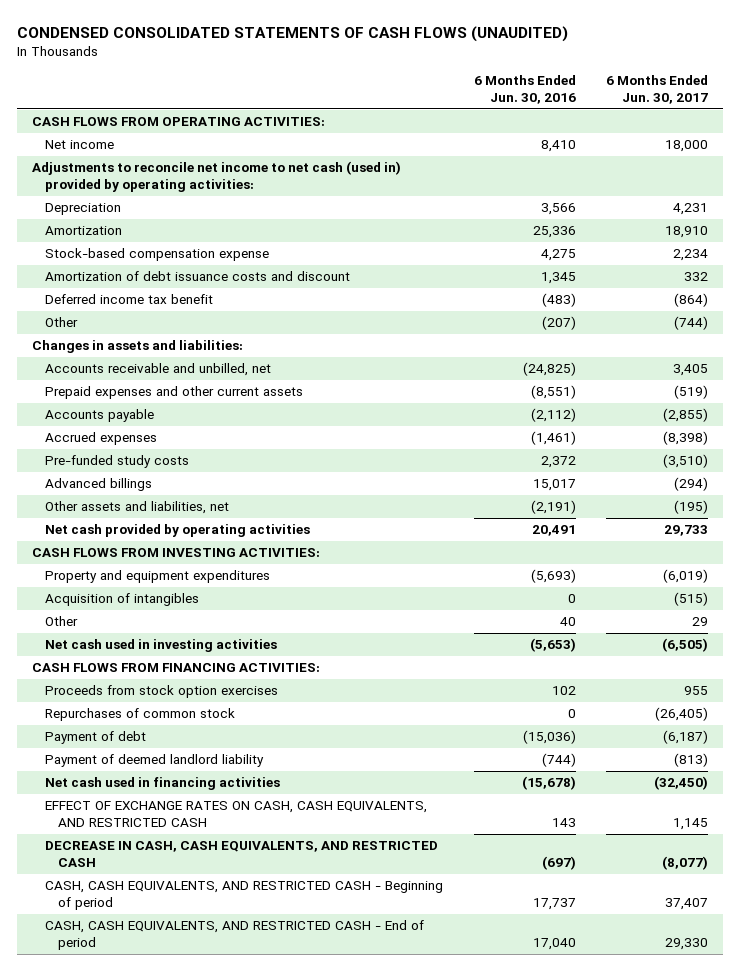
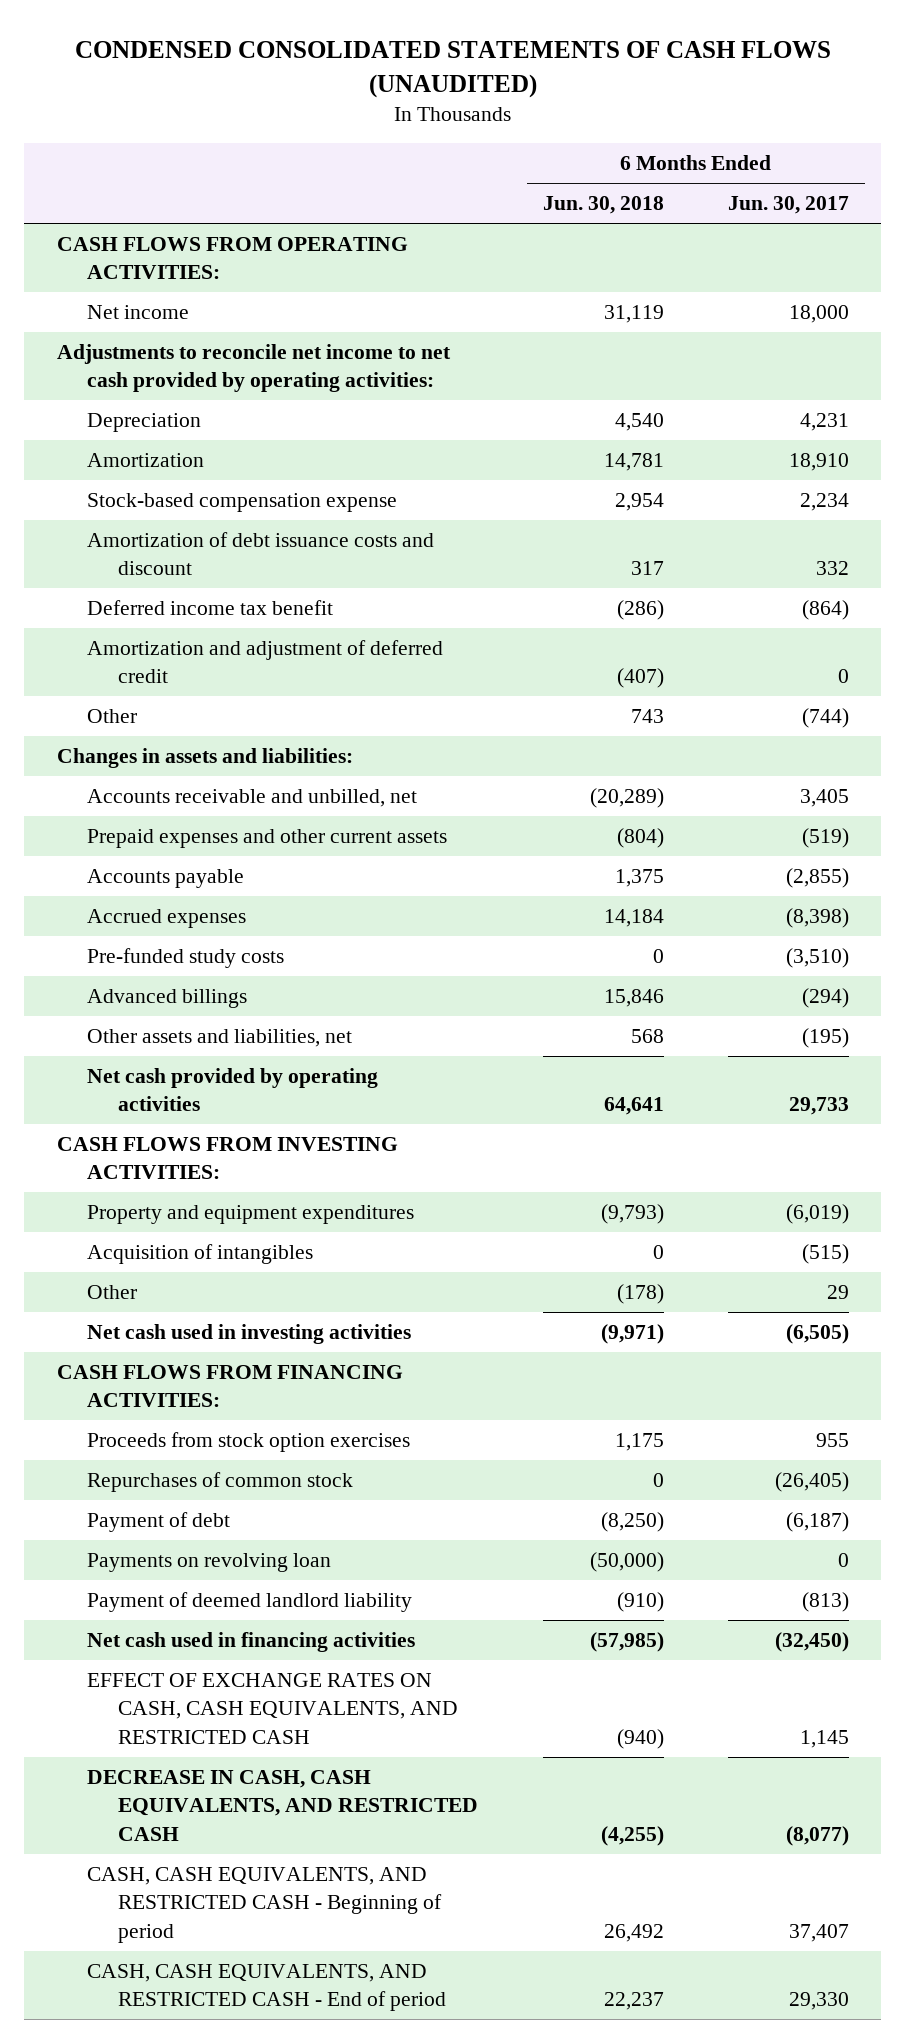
[473,75,576,104] 6 Months Ended Jun. 30, 2016 -> none
none -> [542,196,664,215] Jun. 30, 2018
[32,161,402,192] Adjustments to reconcile net income to net cash (used in) provided by operating activities: -> [56,344,451,393] Adjustments to reconcile net income to net cash provided by operating activities:
none -> [87,640,444,684] Amortization and adjustment of deferred credit
none -> [87,1553,332,1573] Payments on revolving loan

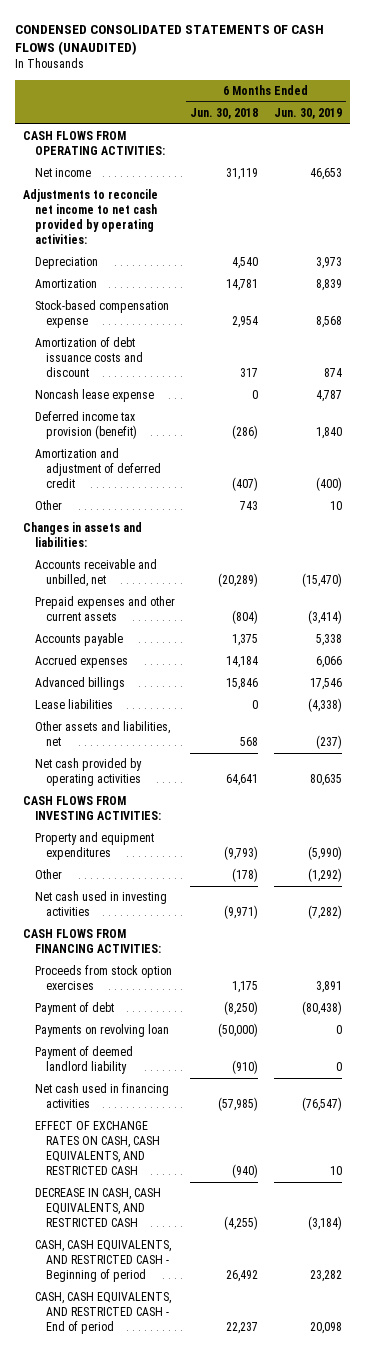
[728,196,850,215] Jun. 30, 2017 -> none
none -> [274,107,343,119] Jun. 30, 2019
none -> [34,389,154,403] Noncash lease expense
[87,600,334,616] Deferred income tax benefit -> [34,411,138,440] Deferred income tax provision (benefit)
[87,948,285,969] Pre-funded study costs -> none
none -> [34,699,113,710] Lease liabilities
[87,1244,314,1265] Acquisition of intangibles -> none
[87,1472,354,1493] Repurchases of common stock -> none

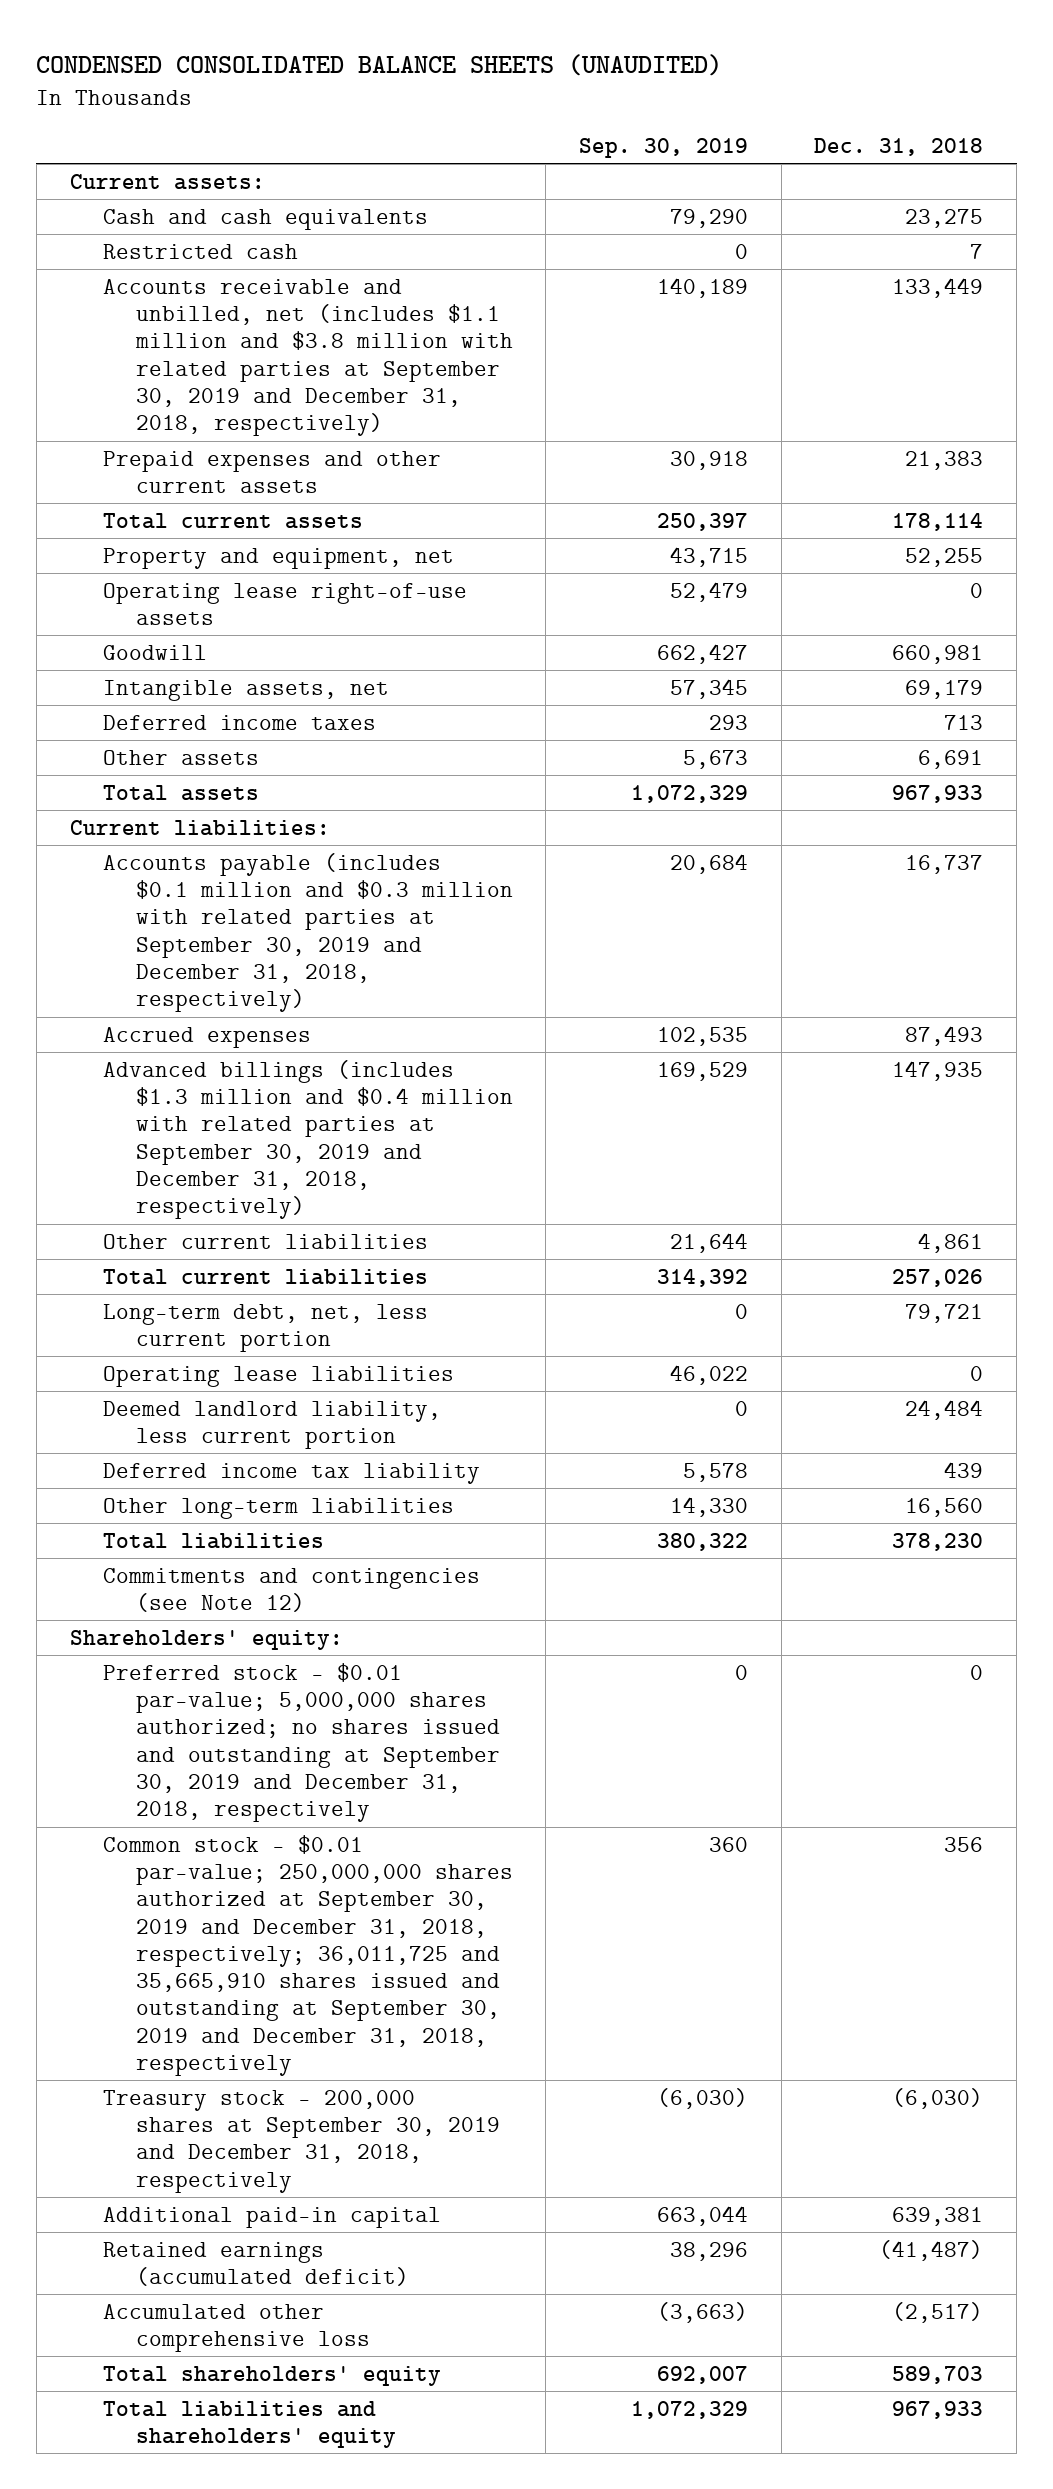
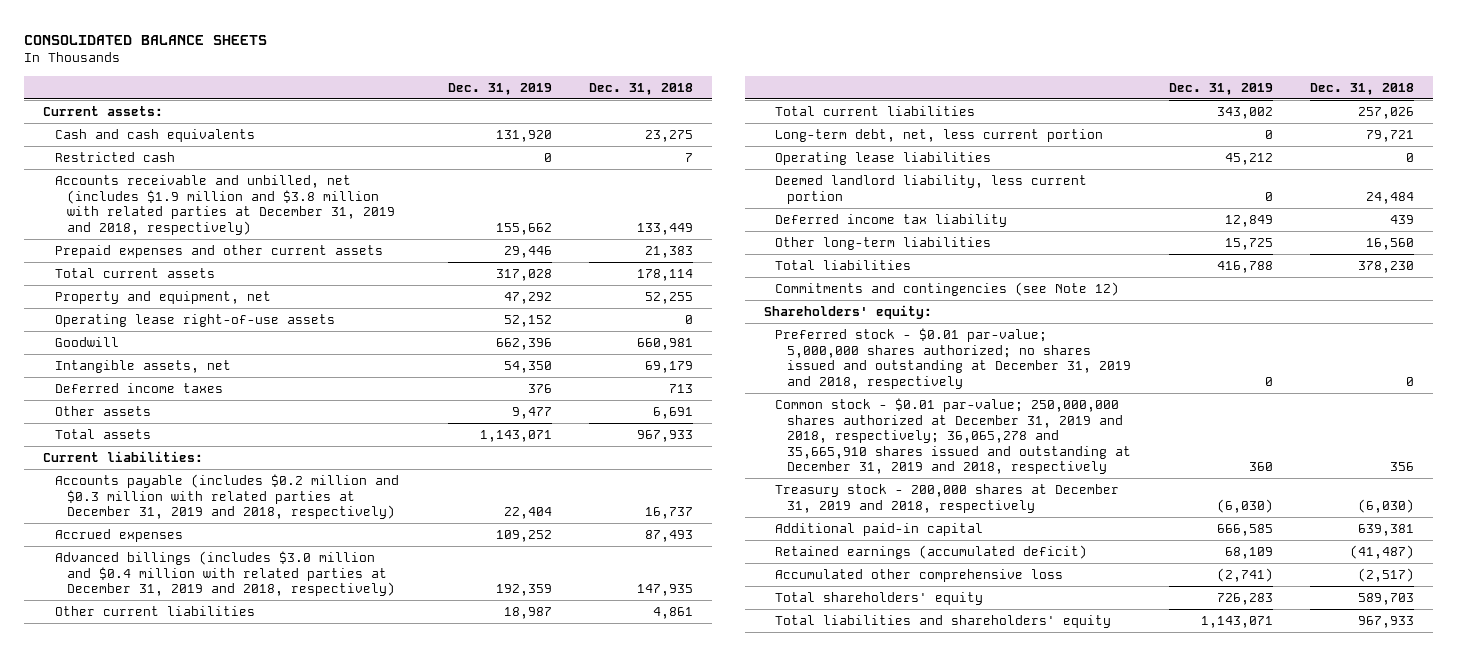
[36,53,723,76] CONDENSED CONSOLIDATED BALANCE SHEETS (UNAUDITED) -> [24,34,268,45] CONSOLIDATED BALANCE SHEETS
[579,138,749,159] Sep. 30, 2019 -> none
none -> [448,82,553,95] Dec. 31, 2019
[102,278,513,437] Accounts receivable and unbilled, net (includes $1.1 million and $3.8 million with related parties at September 30, 2019 and December 31, 2018, respectively) -> [54,175,395,235] Accounts receivable and unbilled, net (includes $1.9 million and $3.8 million with related parties at December 31, 2019 and 2018, respectively)
[102,852,513,1013] Accounts payable (includes $0.1 million and $0.3 million with related parties at September 30, 2019 and December 31, 2018, respectively) -> [54,474,399,520] Accounts payable (includes $0.2 million and $0.3 million with related parties at December 31, 2019 and 2018, respectively)
[102,1059,513,1220] Advanced billings (includes $1.3 million and $0.4 million with related parties at September 30, 2019 and December 31, 2018, respectively) -> [54,551,395,597] Advanced billings (includes $3.0 million and $0.4 million with related parties at December 31, 2019 and 2018, respectively)
[102,1662,500,1823] Preferred stock - $0.01 par-value; 5,000,000 shares authorized; no shares issued and outstanding at September 30, 2019 and December 31, 2018, respectively -> [775,328,1132,389] Preferred stock - $0.01 par-value; 5,000,000 shares authorized; no shares issued and outstanding at December 31, 2019 and 2018, respectively
[102,1834,513,2076] Common stock - $0.01 par-value; 250,000,000 shares authorized at September 30, 2019 and December 31, 2018, respectively; 36,011,725 and 35,665,910 shares issued and outstanding at September 30, 2019 and December 31, 2018, respectively -> [775,398,1132,475] Common stock - $0.01 par-value; 250,000,000 shares authorized at December 31, 2019 and 2018, respectively; 36,065,278 and 35,665,910 shares issued and outstanding at December 31, 2019 and 2018, respectively
[102,2089,500,2193] Treasury stock - 200,000 shares at September 30, 2019 and December 31, 2018, respectively -> [775,484,1120,513] Treasury stock - 200,000 shares at December 31, 2019 and 2018, respectively

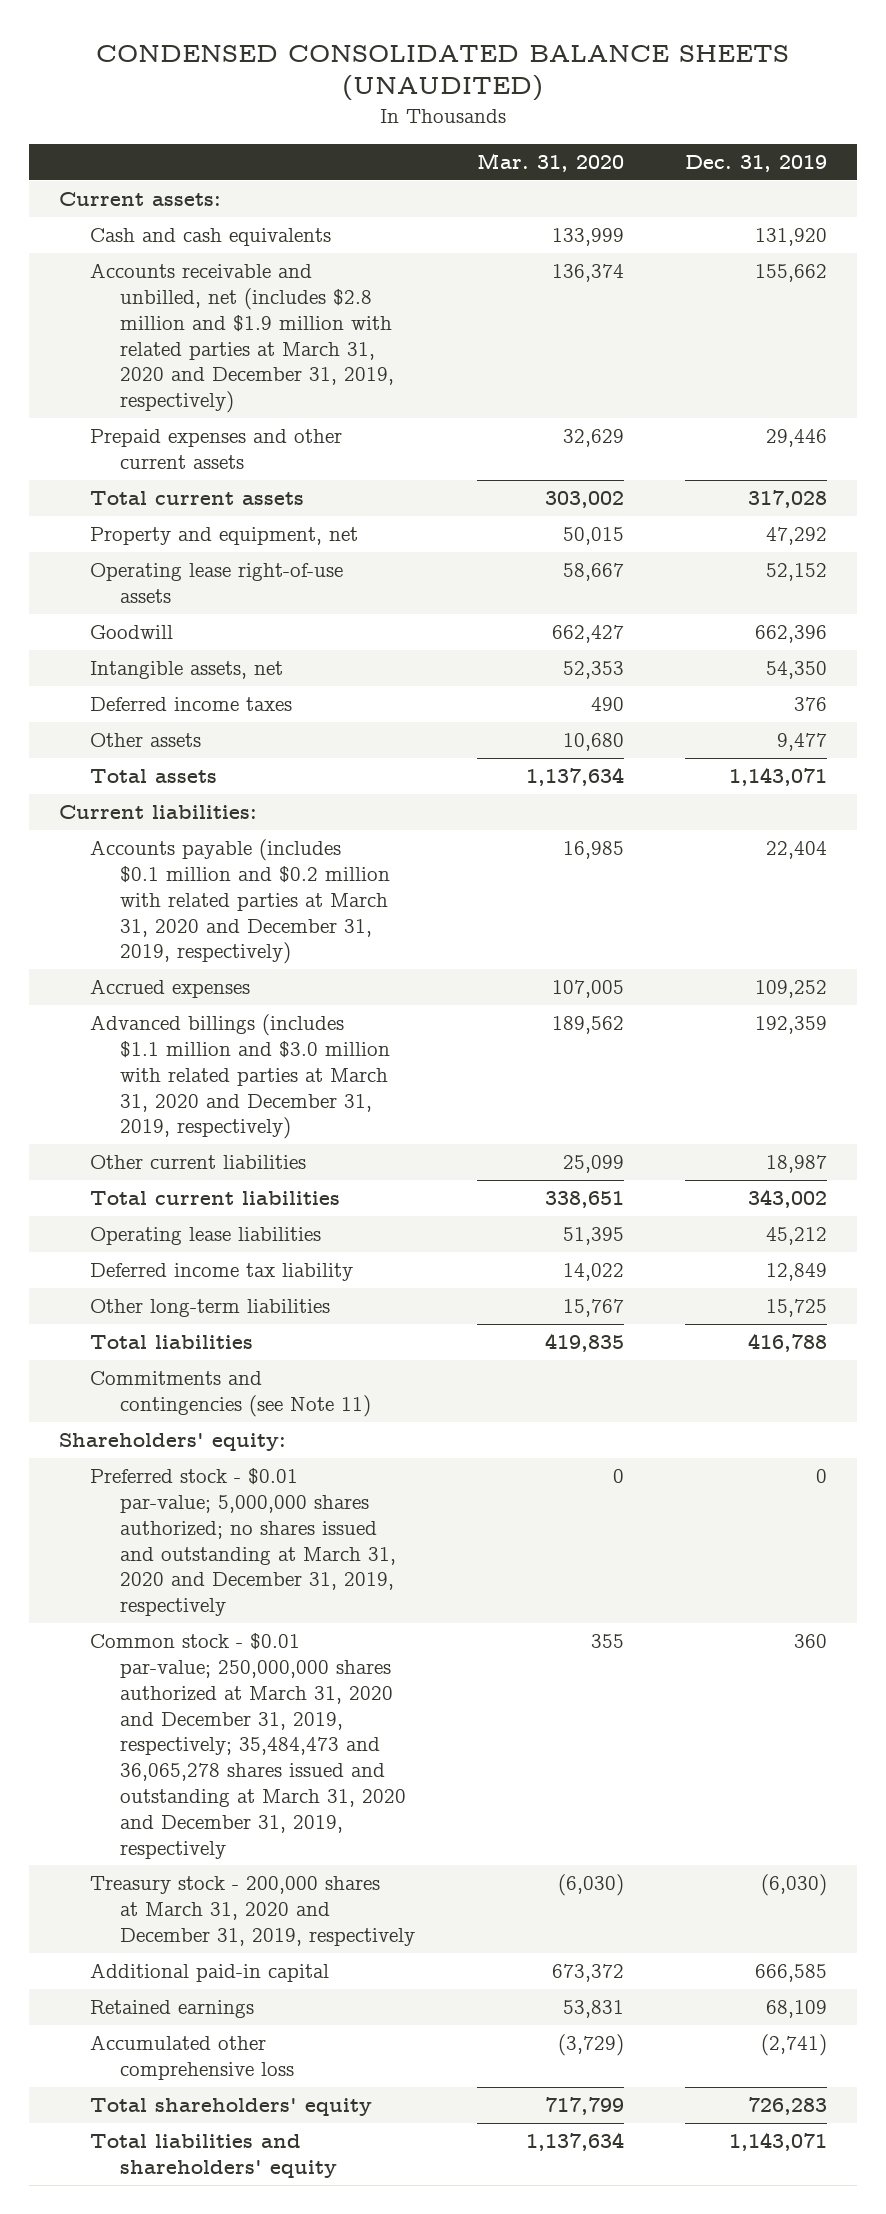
[24,34,268,45] CONSOLIDATED BALANCE SHEETS -> [96,44,790,102] CONDENSED CONSOLIDATED BALANCE SHEETS (UNAUDITED)
[589,82,694,95] Dec. 31, 2018 -> none
none -> [476,153,624,173] Mar. 31, 2020
[54,152,175,163] Restricted cash -> none
[54,175,395,235] Accounts receivable and unbilled, net (includes $1.9 million and $3.8 million with related parties at December 31, 2019 and 2018, respectively) -> [89,263,395,414] Accounts receivable and unbilled, net (includes $2.8 million and $1.9 million with related parties at March 31, 2020 and December 31, 2019, respectively)
[54,474,399,520] Accounts payable (includes $0.2 million and $0.3 million with related parties at December 31, 2019 and 2018, respectively) -> [89,839,391,965] Accounts payable (includes $0.1 million and $0.2 million with related parties at March 31, 2020 and December 31, 2019, respectively)
[54,551,395,597] Advanced billings (includes $3.0 million and $0.4 million with related parties at December 31, 2019 and 2018, respectively) -> [89,1014,391,1140] Advanced billings (includes $1.1 million and $3.0 million with related parties at March 31, 2020 and December 31, 2019, respectively)
[775,129,1104,143] Long-term debt, net, less current portion -> none
[775,175,1088,204] Deemed landlord liability, less current portion -> none
[775,282,1120,297] Commitments and contingencies (see Note 12) -> [89,1371,372,1418] Commitments and contingencies (see Note 11)
[775,328,1132,389] Preferred stock - $0.01 par-value; 5,000,000 shares authorized; no shares issued and outstanding at December 31, 2019 and 2018, respectively -> [89,1468,397,1617] Preferred stock - $0.01 par-value; 5,000,000 shares authorized; no shares issued and outstanding at March 31, 2020 and December 31, 2019, respectively
[775,398,1132,475] Common stock - $0.01 par-value; 250,000,000 shares authorized at December 31, 2019 and 2018, respectively; 36,065,278 and 35,665,910 shares issued and outstanding at December 31, 2019 and 2018, respectively -> [89,1633,407,1859] Common stock - $0.01 par-value; 250,000,000 shares authorized at March 31, 2020 and December 31, 2019, respectively; 35,484,473 and 36,065,278 shares issued and outstanding at March 31, 2020 and December 31, 2019, respectively
[775,484,1120,513] Treasury stock - 200,000 shares at December 31, 2019 and 2018, respectively -> [89,1876,416,1946] Treasury stock - 200,000 shares at March 31, 2020 and December 31, 2019, respectively
[775,545,1088,560] Retained earnings (accumulated deficit) -> [89,2000,254,2019] Retained earnings

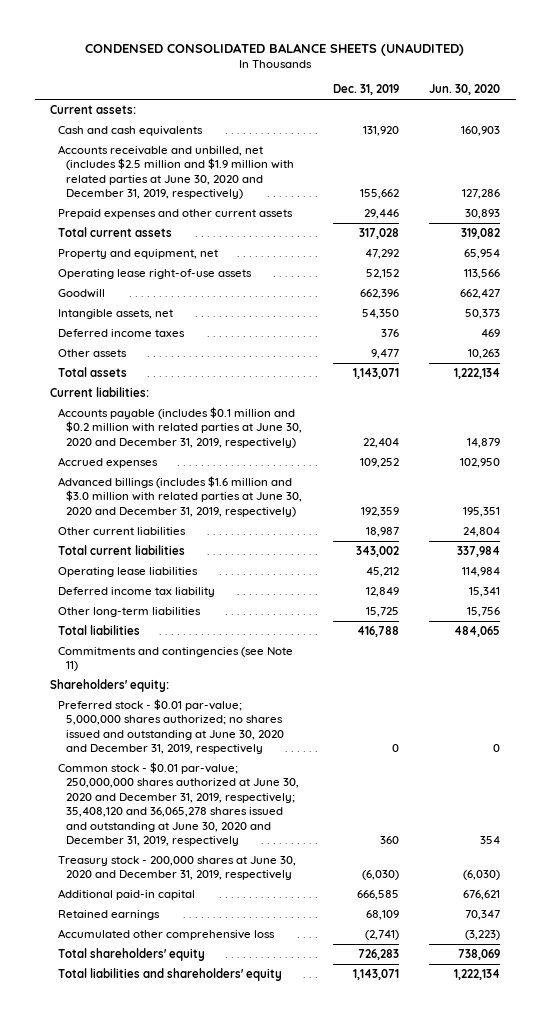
[476,153,624,173] Mar. 31, 2020 -> none
none -> [429,84,501,96] Jun. 30, 2020
[89,263,395,414] Accounts receivable and unbilled, net (includes $2.8 million and $1.9 million with related parties at March 31, 2020 and December 31, 2019, respectively) -> [58,144,295,200] Accounts receivable and unbilled, net (includes $2.5 million and $1.9 million with related parties at June 30, 2020 and December 31, 2019, respectively)
[89,839,391,965] Accounts payable (includes $0.1 million and $0.2 million with related parties at March 31, 2020 and December 31, 2019, respectively) -> [58,406,303,448] Accounts payable (includes $0.1 million and $0.2 million with related parties at June 30, 2020 and December 31, 2019, respectively)
[89,1014,391,1140] Advanced billings (includes $1.1 million and $3.0 million with related parties at March 31, 2020 and December 31, 2019, respectively) -> [58,475,303,517] Advanced billings (includes $1.6 million and $3.0 million with related parties at June 30, 2020 and December 31, 2019, respectively)
[89,1468,397,1617] Preferred stock - $0.01 par-value; 5,000,000 shares authorized; no shares issued and outstanding at March 31, 2020 and December 31, 2019, respectively -> [58,698,285,755] Preferred stock - $0.01 par-value; 5,000,000 shares authorized; no shares issued and outstanding at June 30, 2020 and December 31, 2019, respectively
[89,1633,407,1859] Common stock - $0.01 par-value; 250,000,000 shares authorized at March 31, 2020 and December 31, 2019, respectively; 35,484,473 and 36,065,278 shares issued and outstanding at March 31, 2020 and December 31, 2019, respectively -> [58,761,300,847] Common stock - $0.01 par-value; 250,000,000 shares authorized at June 30, 2020 and December 31, 2019, respectively; 35,408,120 and 36,065,278 shares issued and outstanding at June 30, 2020 and December 31, 2019, respectively
[89,1876,416,1946] Treasury stock - 200,000 shares at March 31, 2020 and December 31, 2019, respectively -> [58,855,297,881] Treasury stock - 200,000 shares at June 30, 2020 and December 31, 2019, respectively

